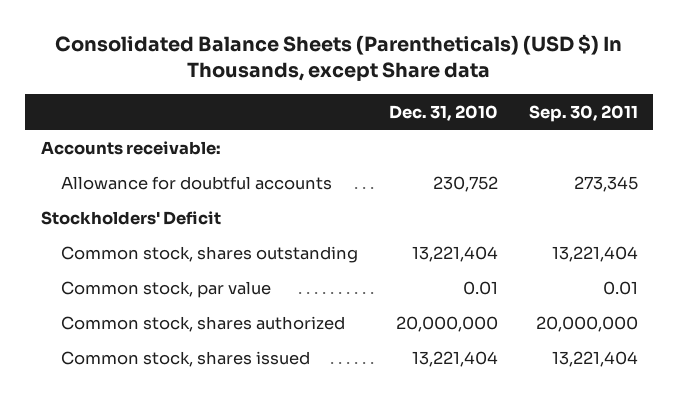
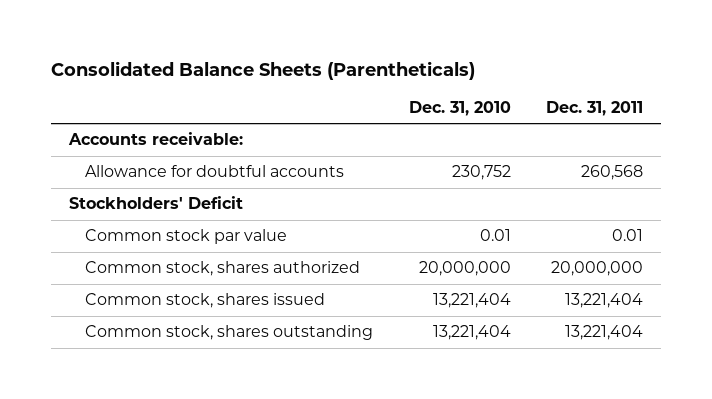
[55,34,623,82] Consolidated Balance Sheets (Parentheticals) (USD $) In Thousands, except Share data -> [51,60,476,80] Consolidated Balance Sheets (Parentheticals)
[528,104,638,122] Sep. 30, 2011 -> none
none -> [546,100,644,116] Dec. 31, 2011
[61,280,272,298] Common stock, par value -> [85,229,288,245] Common stock par value
[61,245,359,263] Common stock, shares outstanding -> [85,325,374,341] Common stock, shares outstanding

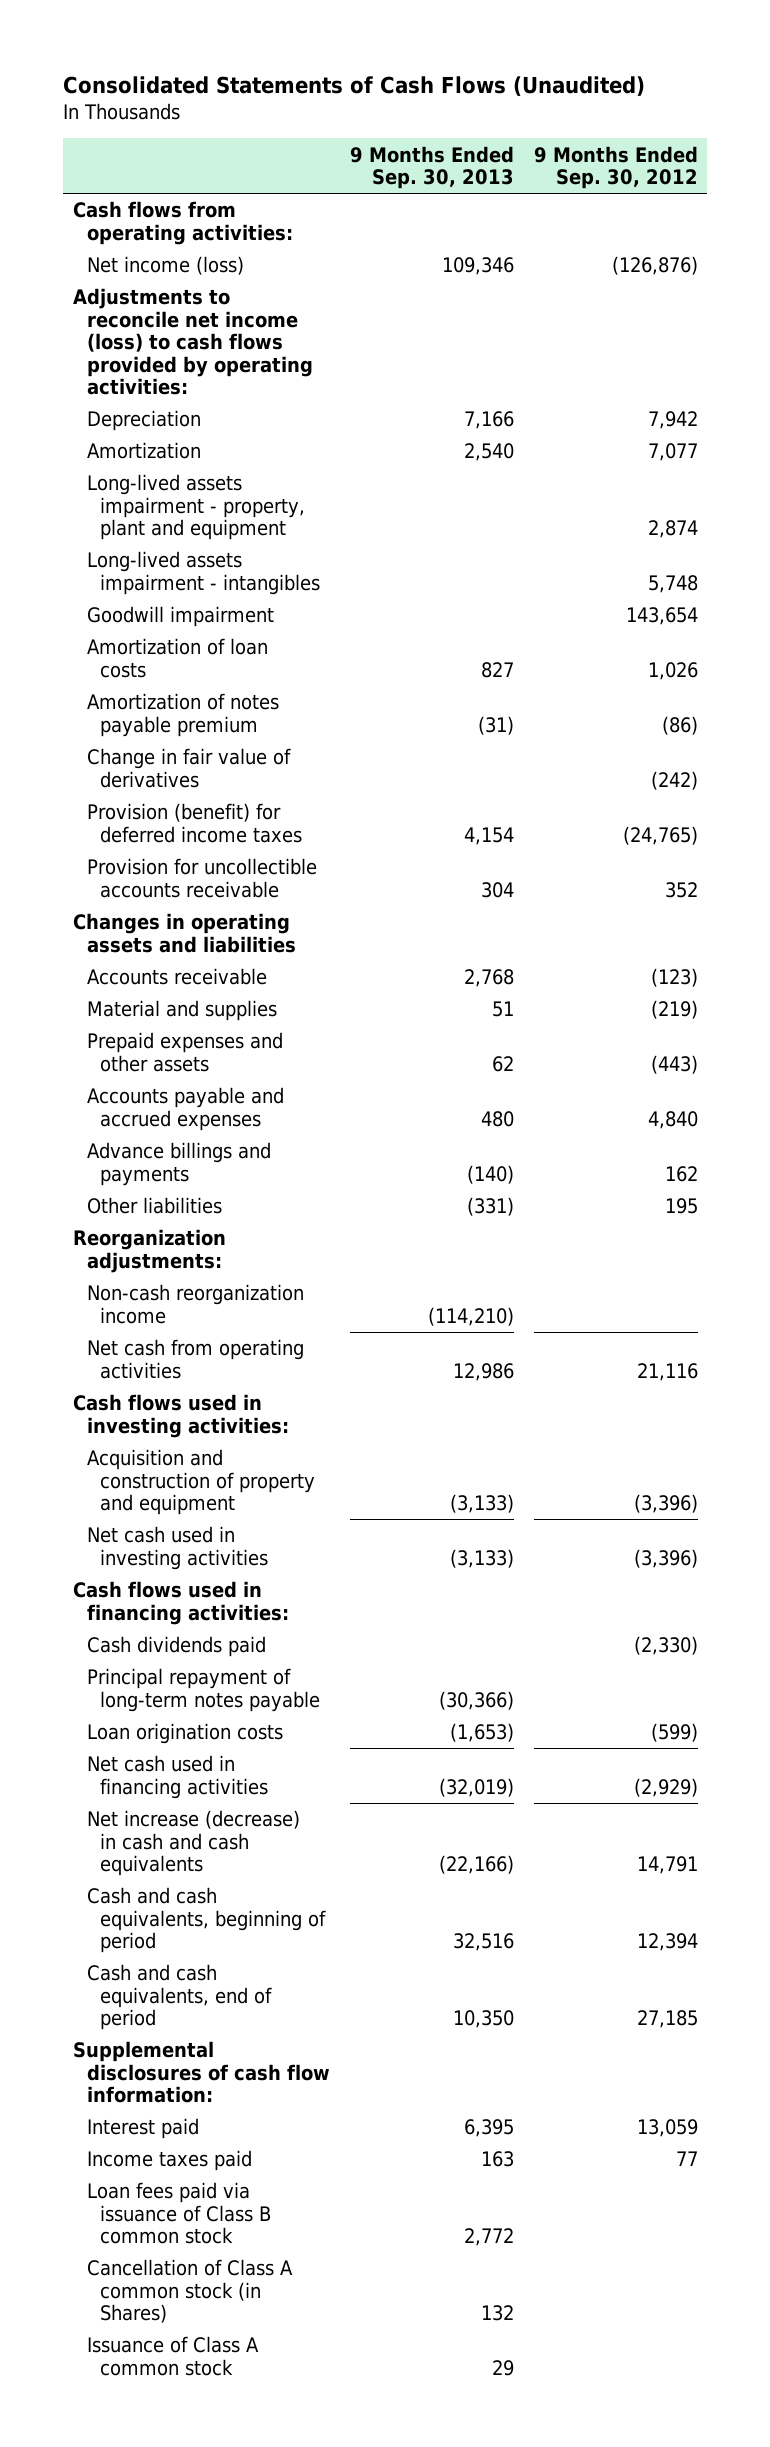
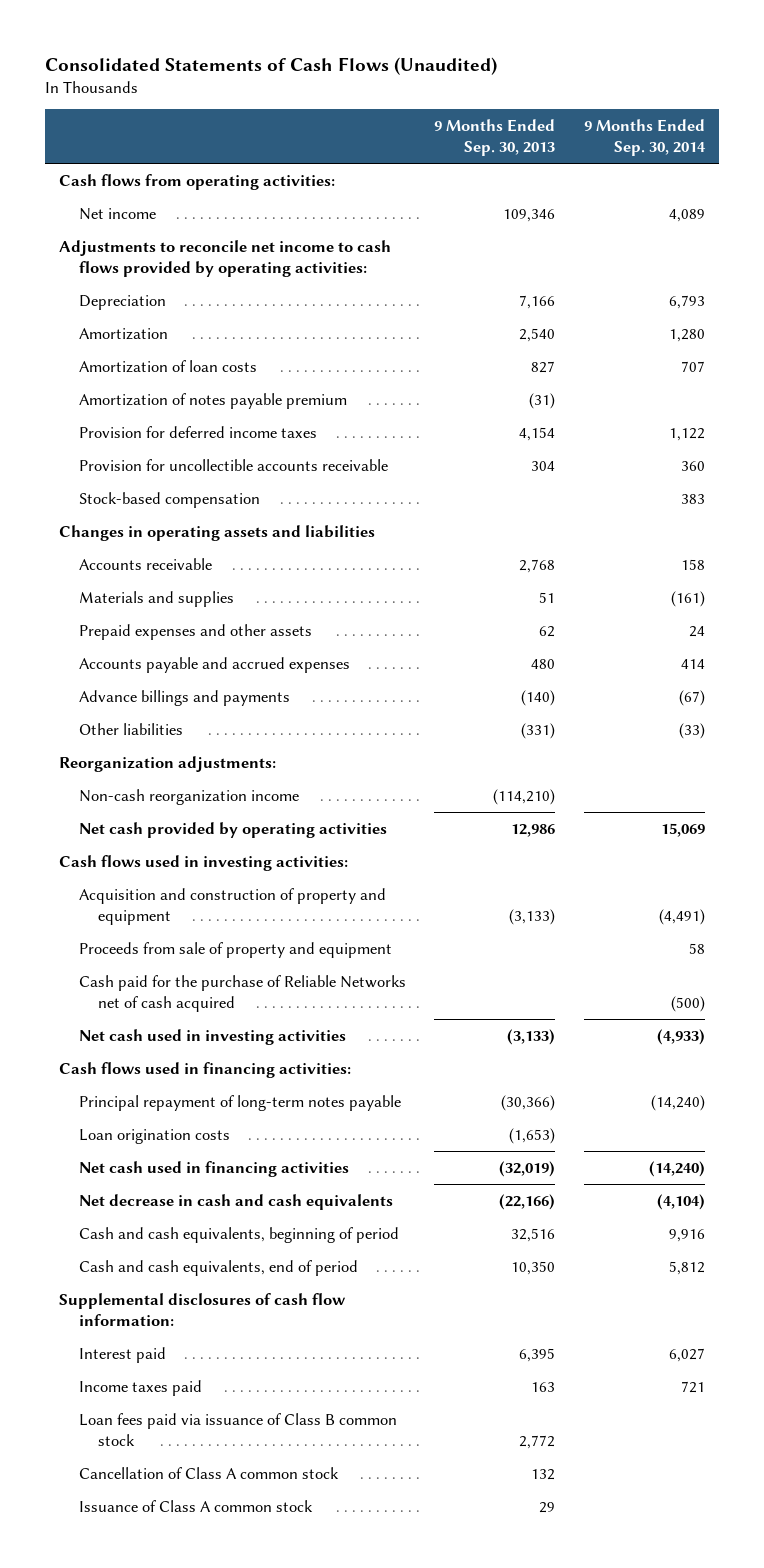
[533,145,698,190] 9 Months Ended Sep. 30, 2012 -> none
none -> [583,118,706,156] 9 Months Ended Sep. 30, 2014
[86,256,244,276] Net income (loss) -> [78,207,156,220] Net income
[72,288,313,396] Adjustments to reconcile net income (loss) to cash flows provided by operating activities: -> [59,239,392,277] Adjustments to reconcile net income to cash flows provided by operating activities:
[86,474,306,541] Long-lived assets impairment - property, plant and equipment -> none
[86,551,321,595] Long-lived assets impairment - intangibles -> none
[86,606,274,628] Goodwill impairment -> none
[86,748,291,788] Change in fair value of derivatives -> none
[86,803,303,843] Provision (benefit) for deferred income taxes -> [78,425,317,438] Provision for deferred income taxes
none -> [78,491,260,508] Stock-based compensation
[86,1000,277,1022] Material and supplies -> [78,590,234,607] Materials and supplies
[86,1339,304,1379] Net cash from operating activities -> [78,821,387,838] Net cash provided by operating activities
none -> [78,941,392,958] Proceeds from sale of property and equipment
none -> [78,974,406,1012] Cash paid for the purchase of Reliable Networks net of cash acquired
[86,1636,266,1658] Cash dividends paid -> none
[86,1810,300,1877] Net increase (decrease) in cash and cash equivalents -> [78,1193,393,1210] Net decrease in cash and cash equivalents
[86,2259,293,2324] Cancellation of Class A common stock (in Shares) -> [78,1466,339,1479] Cancellation of Class A common stock

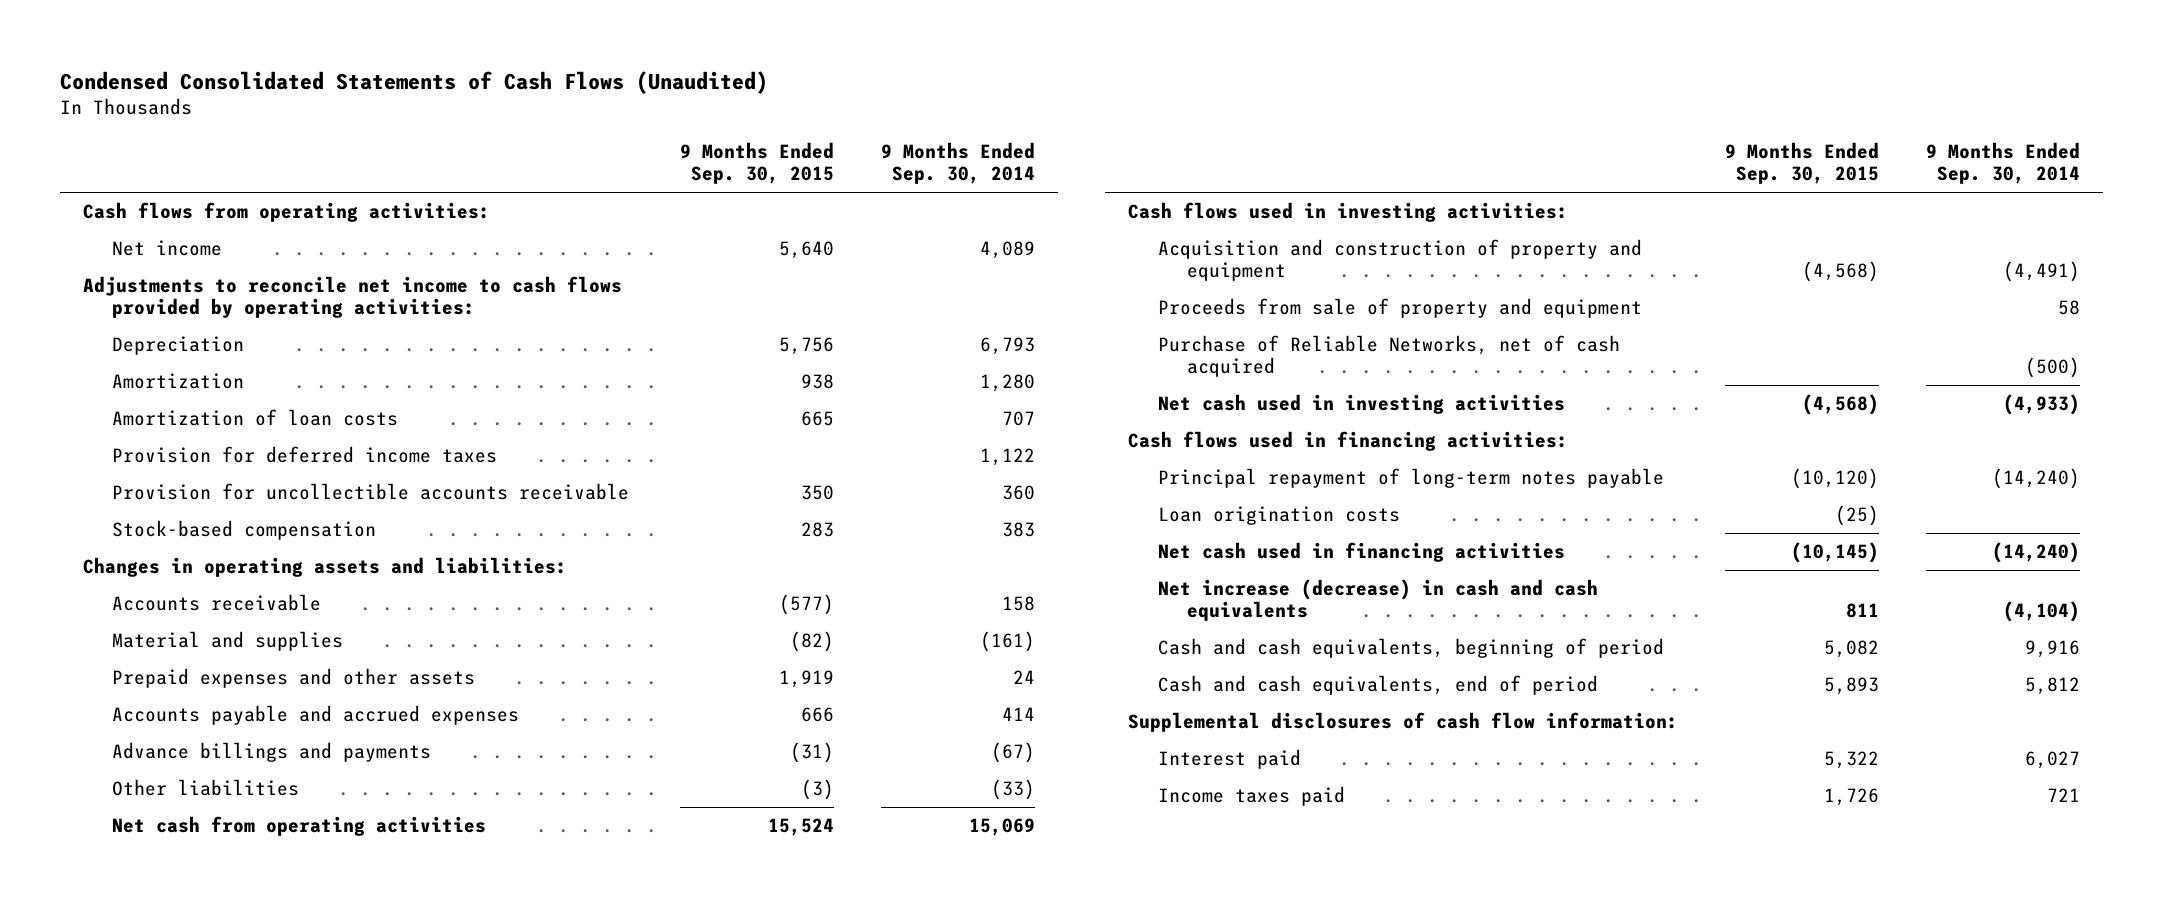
[45,56,498,75] Consolidated Statements of Cash Flows (Unaudited) -> [59,71,768,95] Condensed Consolidated Statements of Cash Flows (Unaudited)
[434,118,556,156] 9 Months Ended Sep. 30, 2013 -> none
none -> [679,142,834,185] 9 Months Ended Sep. 30, 2015
[78,392,347,409] Amortization of notes payable premium -> none
[59,524,376,541] Changes in operating assets and liabilities -> [83,557,568,578] Changes in operating assets and liabilities:
[78,590,234,607] Materials and supplies -> [112,631,344,652] Material and supplies
[59,755,277,772] Reorganization adjustments: -> none
[78,788,299,805] Non-cash reorganization income -> none
[78,821,387,838] Net cash provided by operating activities -> [112,816,487,837] Net cash from operating activities
[78,974,406,1012] Cash paid for the purchase of Reliable Networks net of cash acquired -> [1157,335,1620,378] Purchase of Reliable Networks, net of cash acquired
[78,1193,393,1210] Net decrease in cash and cash equivalents -> [1157,579,1598,622] Net increase (decrease) in cash and cash equivalents
[78,1412,397,1446] Loan fees paid via issuance of Class B common stock -> none
[78,1466,339,1479] Cancellation of Class A common stock -> none
[78,1499,313,1512] Issuance of Class A common stock -> none

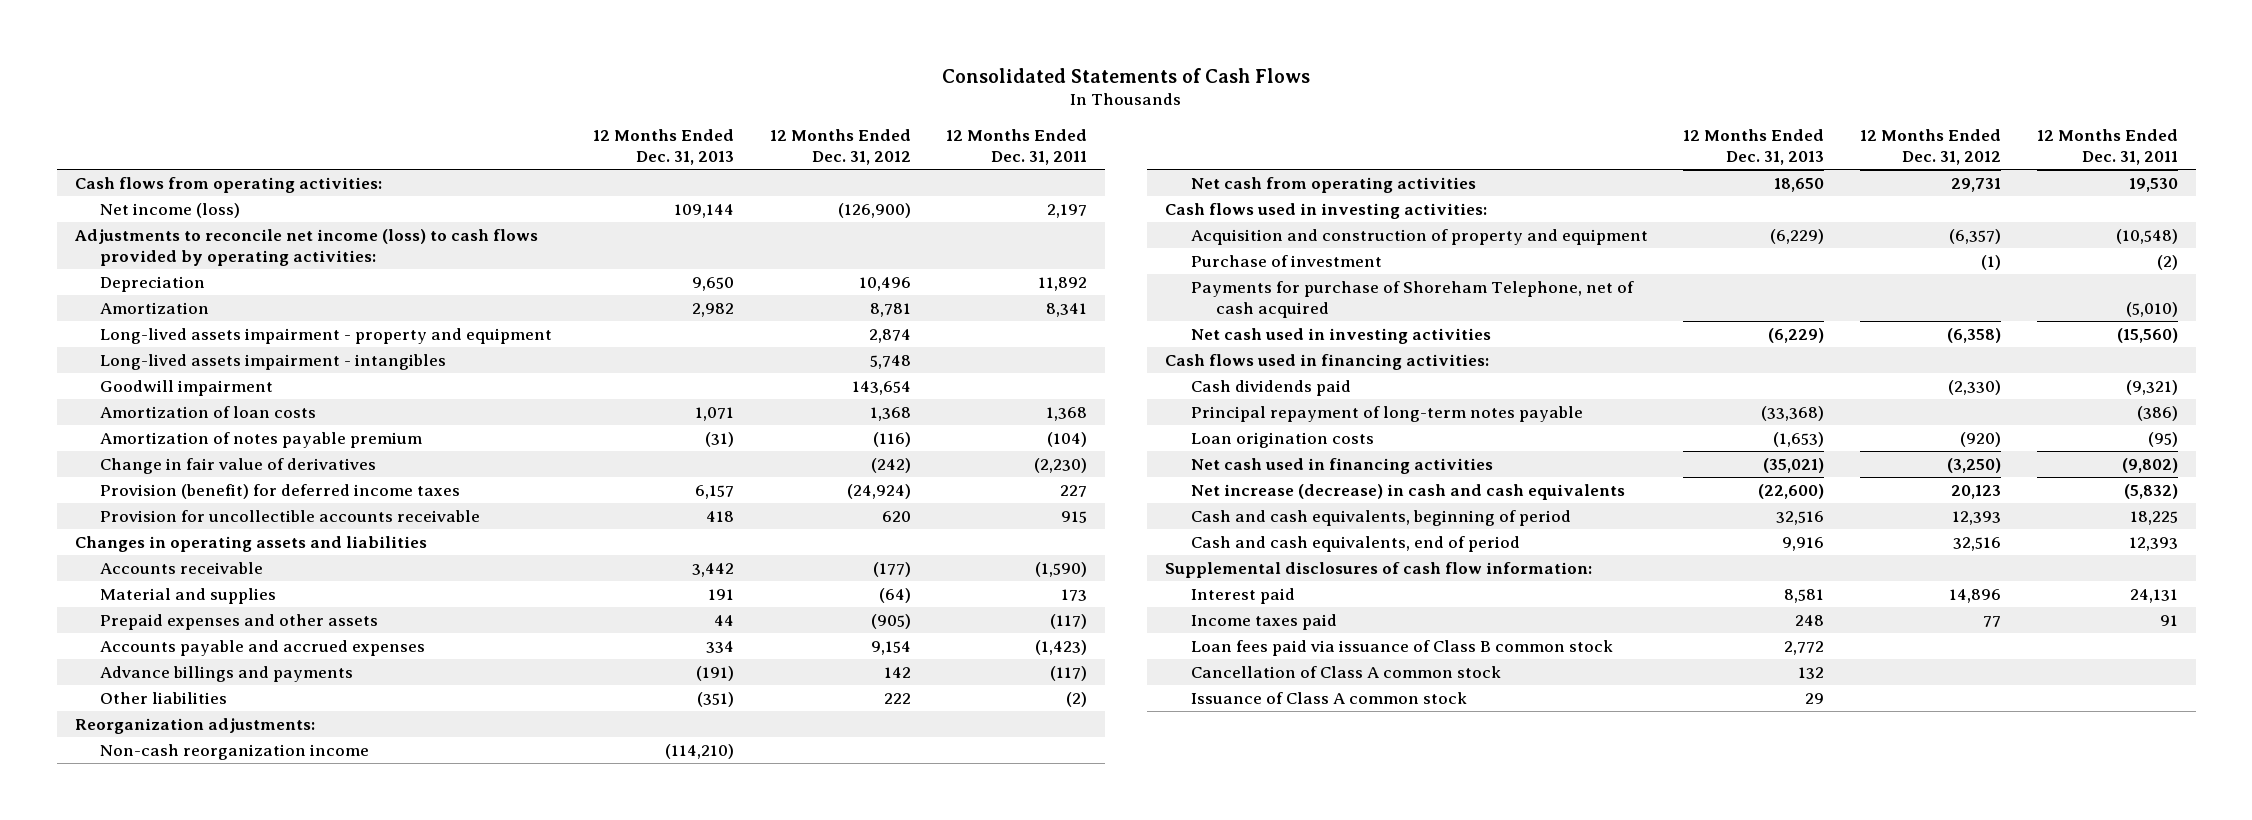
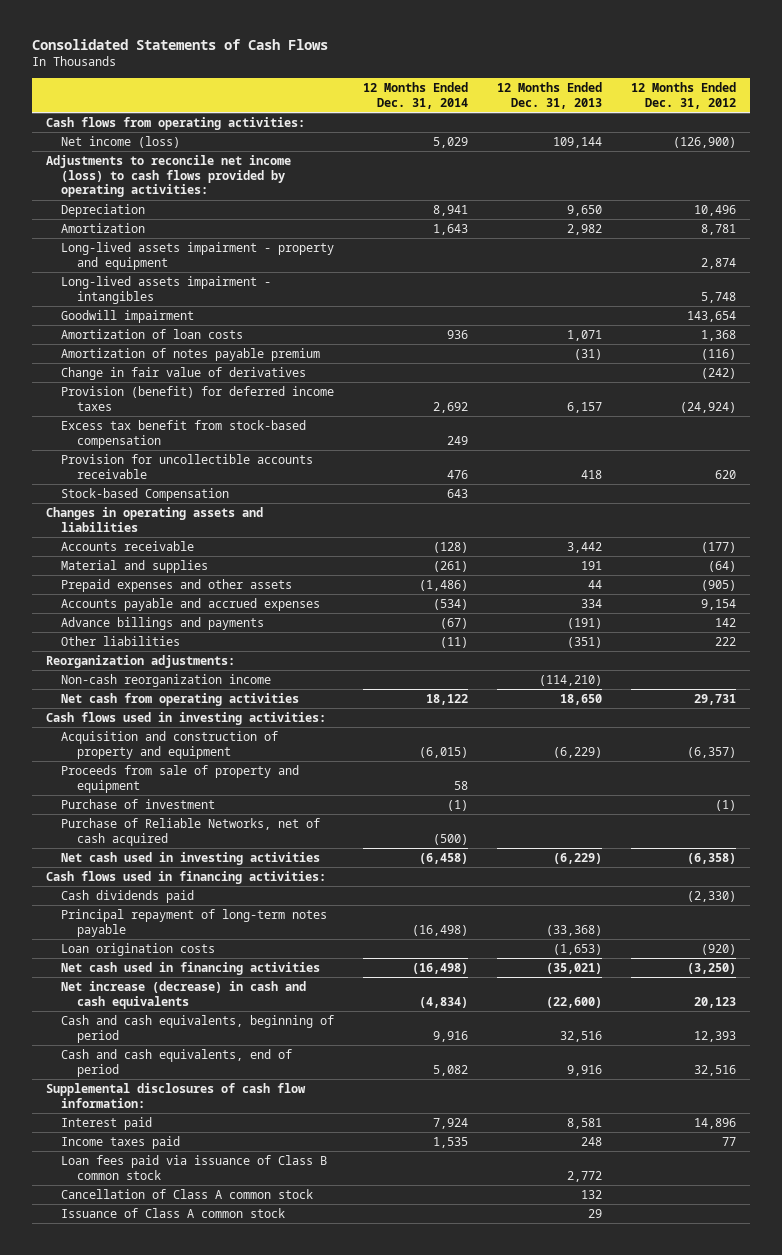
[946,128,1088,166] 12 Months Ended Dec. 31, 2011 -> none
none -> [363,82,469,110] 12 Months Ended Dec. 31, 2014
none -> [61,419,307,448] Excess tax benefit from stock-based compensation
none -> [61,487,230,501] Stock-based Compensation
none -> [61,764,300,793] Proceeds from sale of property and equipment
[1190,280,1634,318] Payments for purchase of Shoreham Telephone, net of cash acquired -> [61,817,321,846] Purchase of Reliable Networks, net of cash acquired

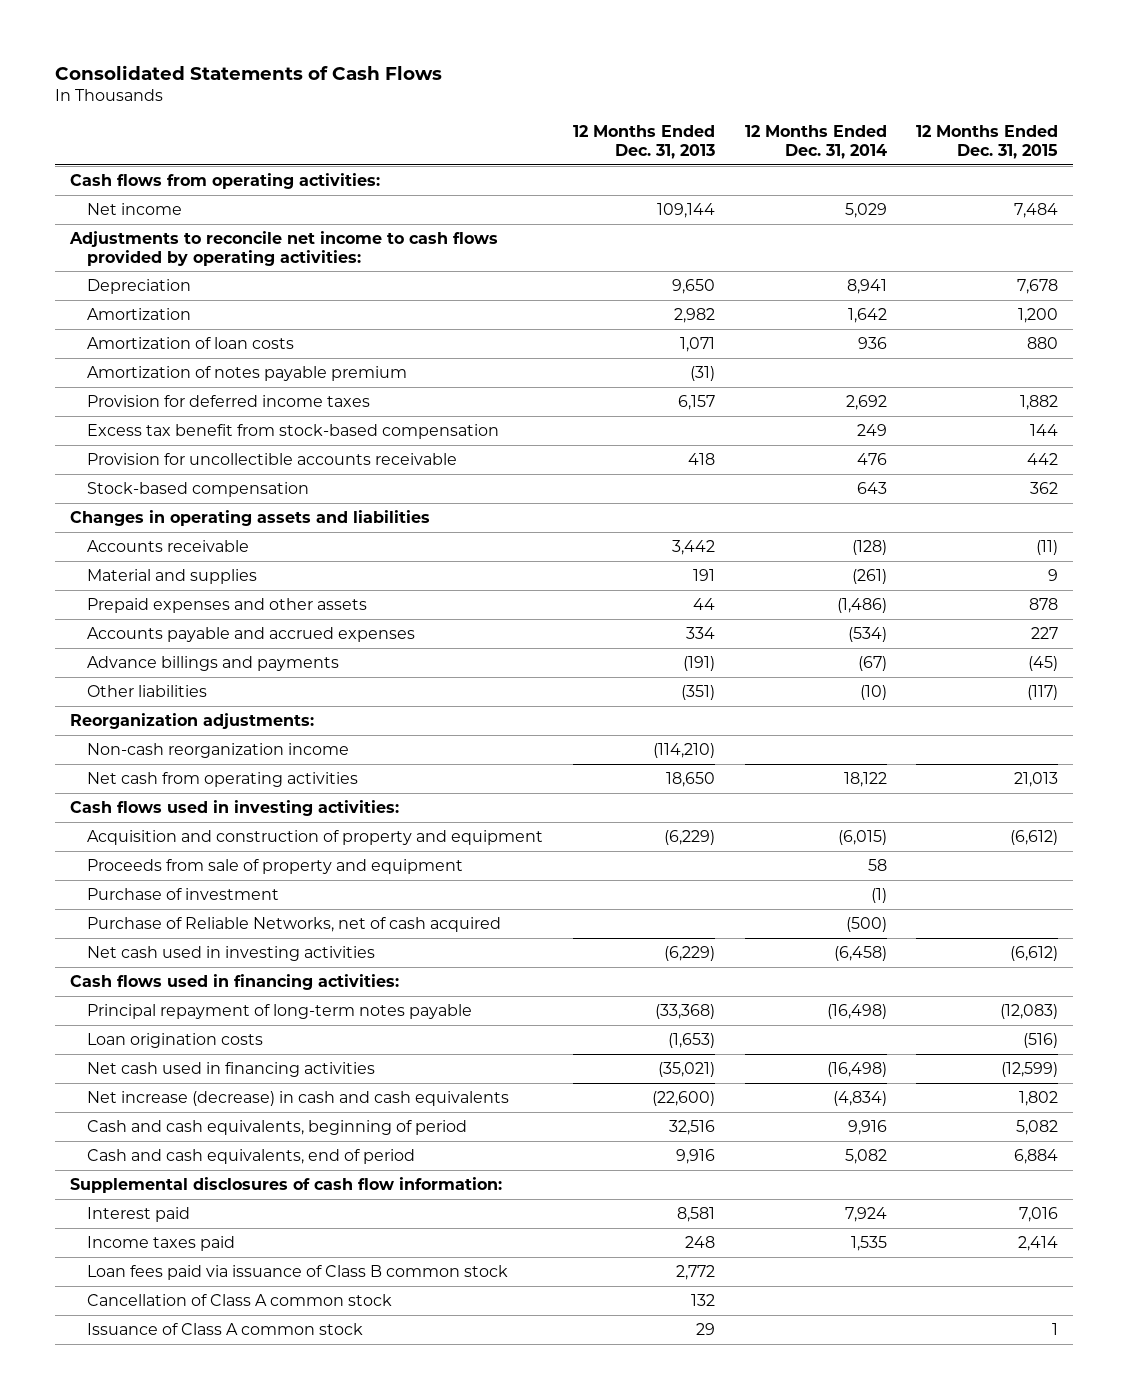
[630,82,736,110] 12 Months Ended Dec. 31, 2012 -> none
none -> [916,125,1059,159] 12 Months Ended Dec. 31, 2015
[61,135,181,148] Net income (loss) -> [87,202,183,215] Net income
[45,154,291,198] Adjustments to reconcile net income (loss) to cash flows provided by operating activities: -> [68,230,498,266] Adjustments to reconcile net income to cash flows provided by operating activities:
[61,241,335,270] Long-lived assets impairment - property and equipment -> none
[61,275,272,304] Long-lived assets impairment - intangibles -> none
[61,309,195,323] Goodwill impairment -> none
[433,223,469,235] 1,643 -> [847,307,887,323] 1,642
[61,366,307,380] Change in fair value of derivatives -> none
[61,385,335,411] Provision (benefit) for deferred income taxes -> [87,394,371,407] Provision for deferred income taxes
[61,487,230,501] Stock-based Compensation -> [87,481,310,497] Stock-based compensation
[440,636,469,648] (11) -> [859,684,887,700] (10)
[61,889,195,903] Cash dividends paid -> none

